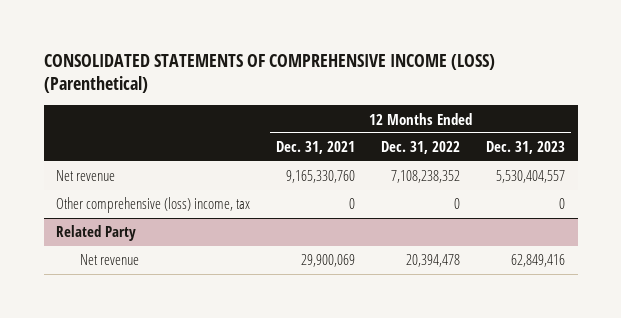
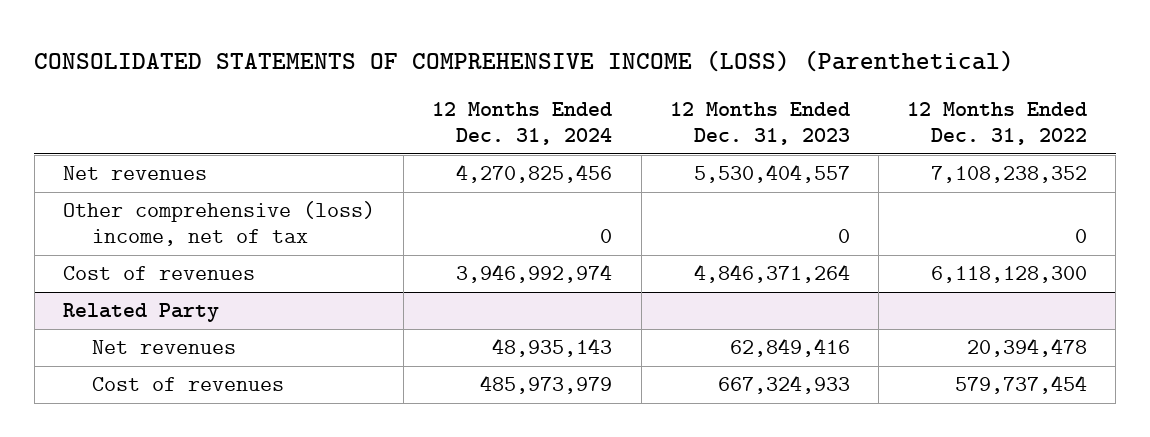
[276,141,356,155] Dec. 31, 2021 -> none
none -> [432,102,613,145] 12 Months Ended Dec. 31, 2024
[56,170,116,182] Net revenue -> [62,166,207,181] Net revenues
[56,197,251,214] Other comprehensive (loss) income, tax -> [62,201,375,247] Other comprehensive (loss) income, net of tax
none -> [62,266,255,281] Cost of revenues
[80,254,140,266] Net revenue -> [91,340,236,355] Net revenues
none -> [91,377,284,392] Cost of revenues

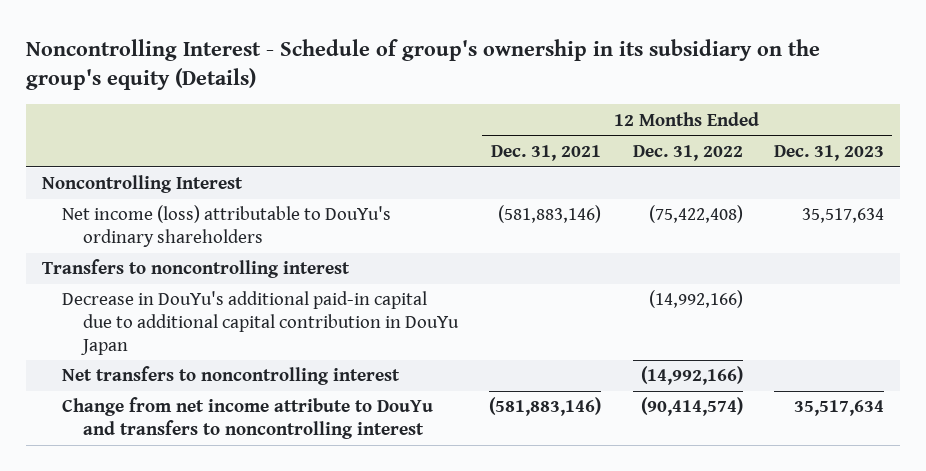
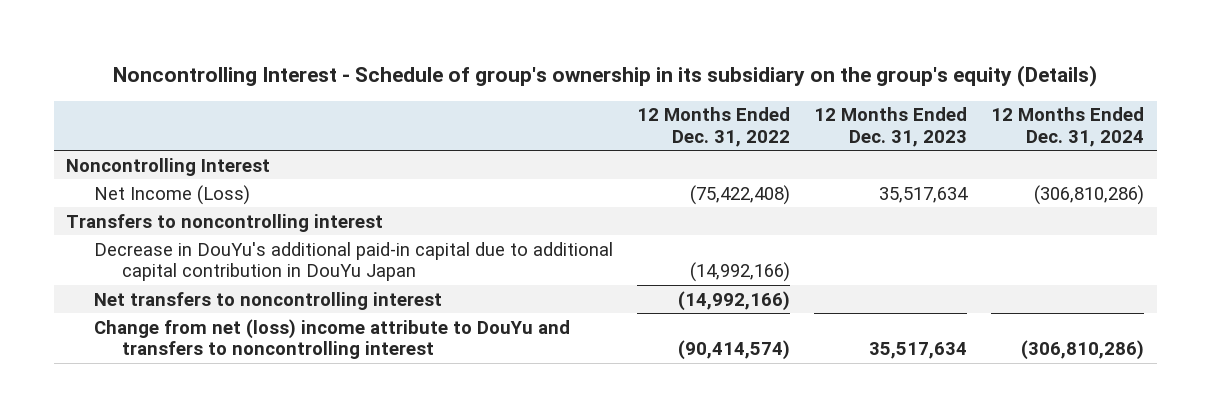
[491,144,602,161] Dec. 31, 2021 -> none
none -> [991,107,1145,147] 12 Months Ended Dec. 31, 2024
[62,205,392,248] Net income (loss) attributable to DouYu's ordinary shareholders -> [93,184,250,205] Net Income (Loss)
[62,397,434,440] Change from net income attribute to DouYu and transfers to noncontrolling interest -> [93,318,570,360] Change from net (loss) income attribute to DouYu and transfers to noncontrolling interest

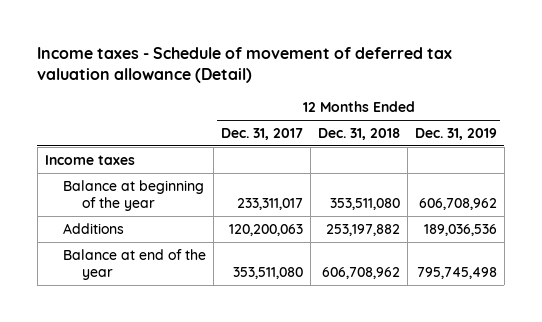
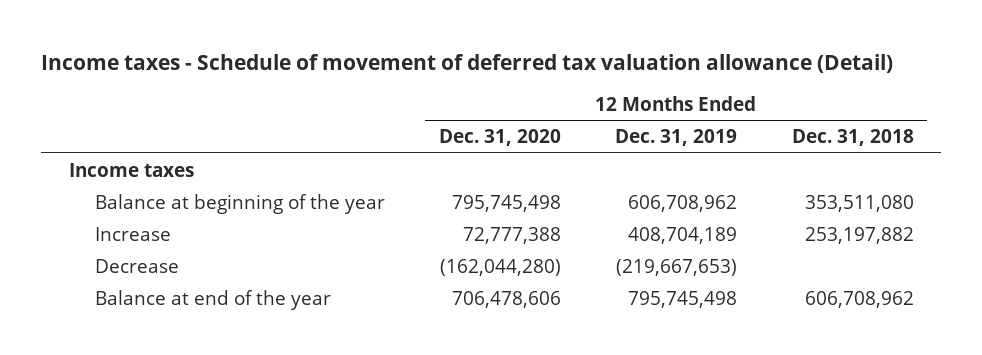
[221,127,304,140] Dec. 31, 2017 -> none
none -> [439,129,562,147] Dec. 31, 2020
[63,222,125,234] Additions -> none
none -> [94,226,171,241] Increase
none -> [94,258,179,273] Decrease

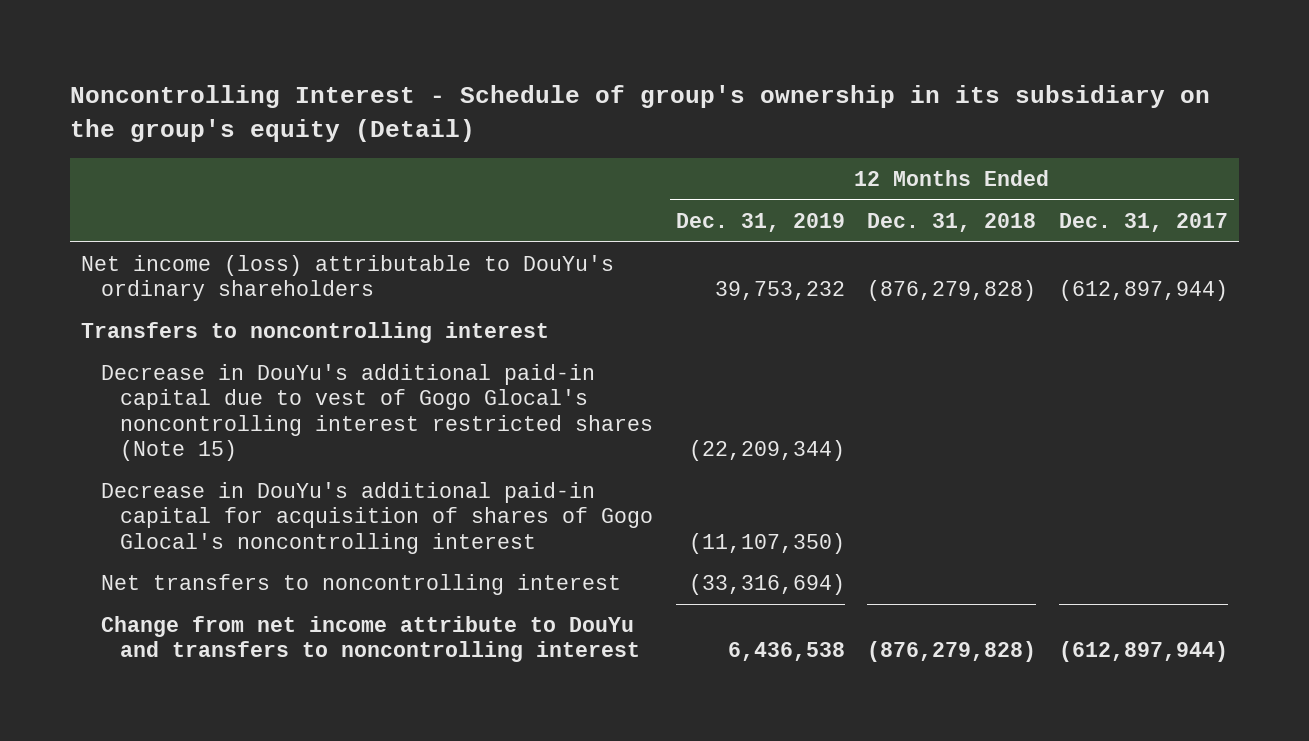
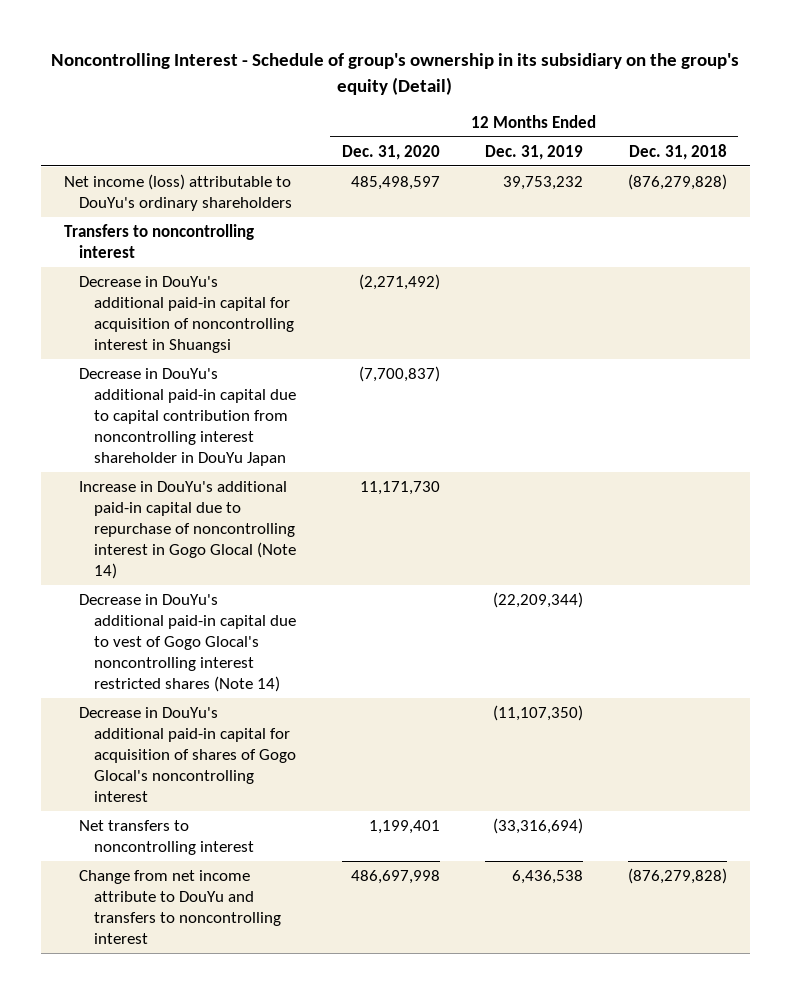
[1058,212,1228,232] Dec. 31, 2017 -> none
none -> [341,144,440,160] Dec. 31, 2020
none -> [79,275,295,354] Decrease in DouYu's additional paid-in capital for acquisition of noncontrolling interest in Shuangsi
none -> [79,367,297,467] Decrease in DouYu's additional paid-in capital due to capital contribution from noncontrolling interest shareholder in DouYu Japan
none -> [79,480,297,580] Increase in DouYu's additional paid-in capital due to repurchase of noncontrolling interest in Gogo Glocal (Note 14)
[100,363,654,462] Decrease in DouYu's additional paid-in capital due to vest of Gogo Glocal's noncontrolling interest restricted shares (Note 15) -> [79,593,297,693] Decrease in DouYu's additional paid-in capital due to vest of Gogo Glocal's noncontrolling interest restricted shares (Note 14)

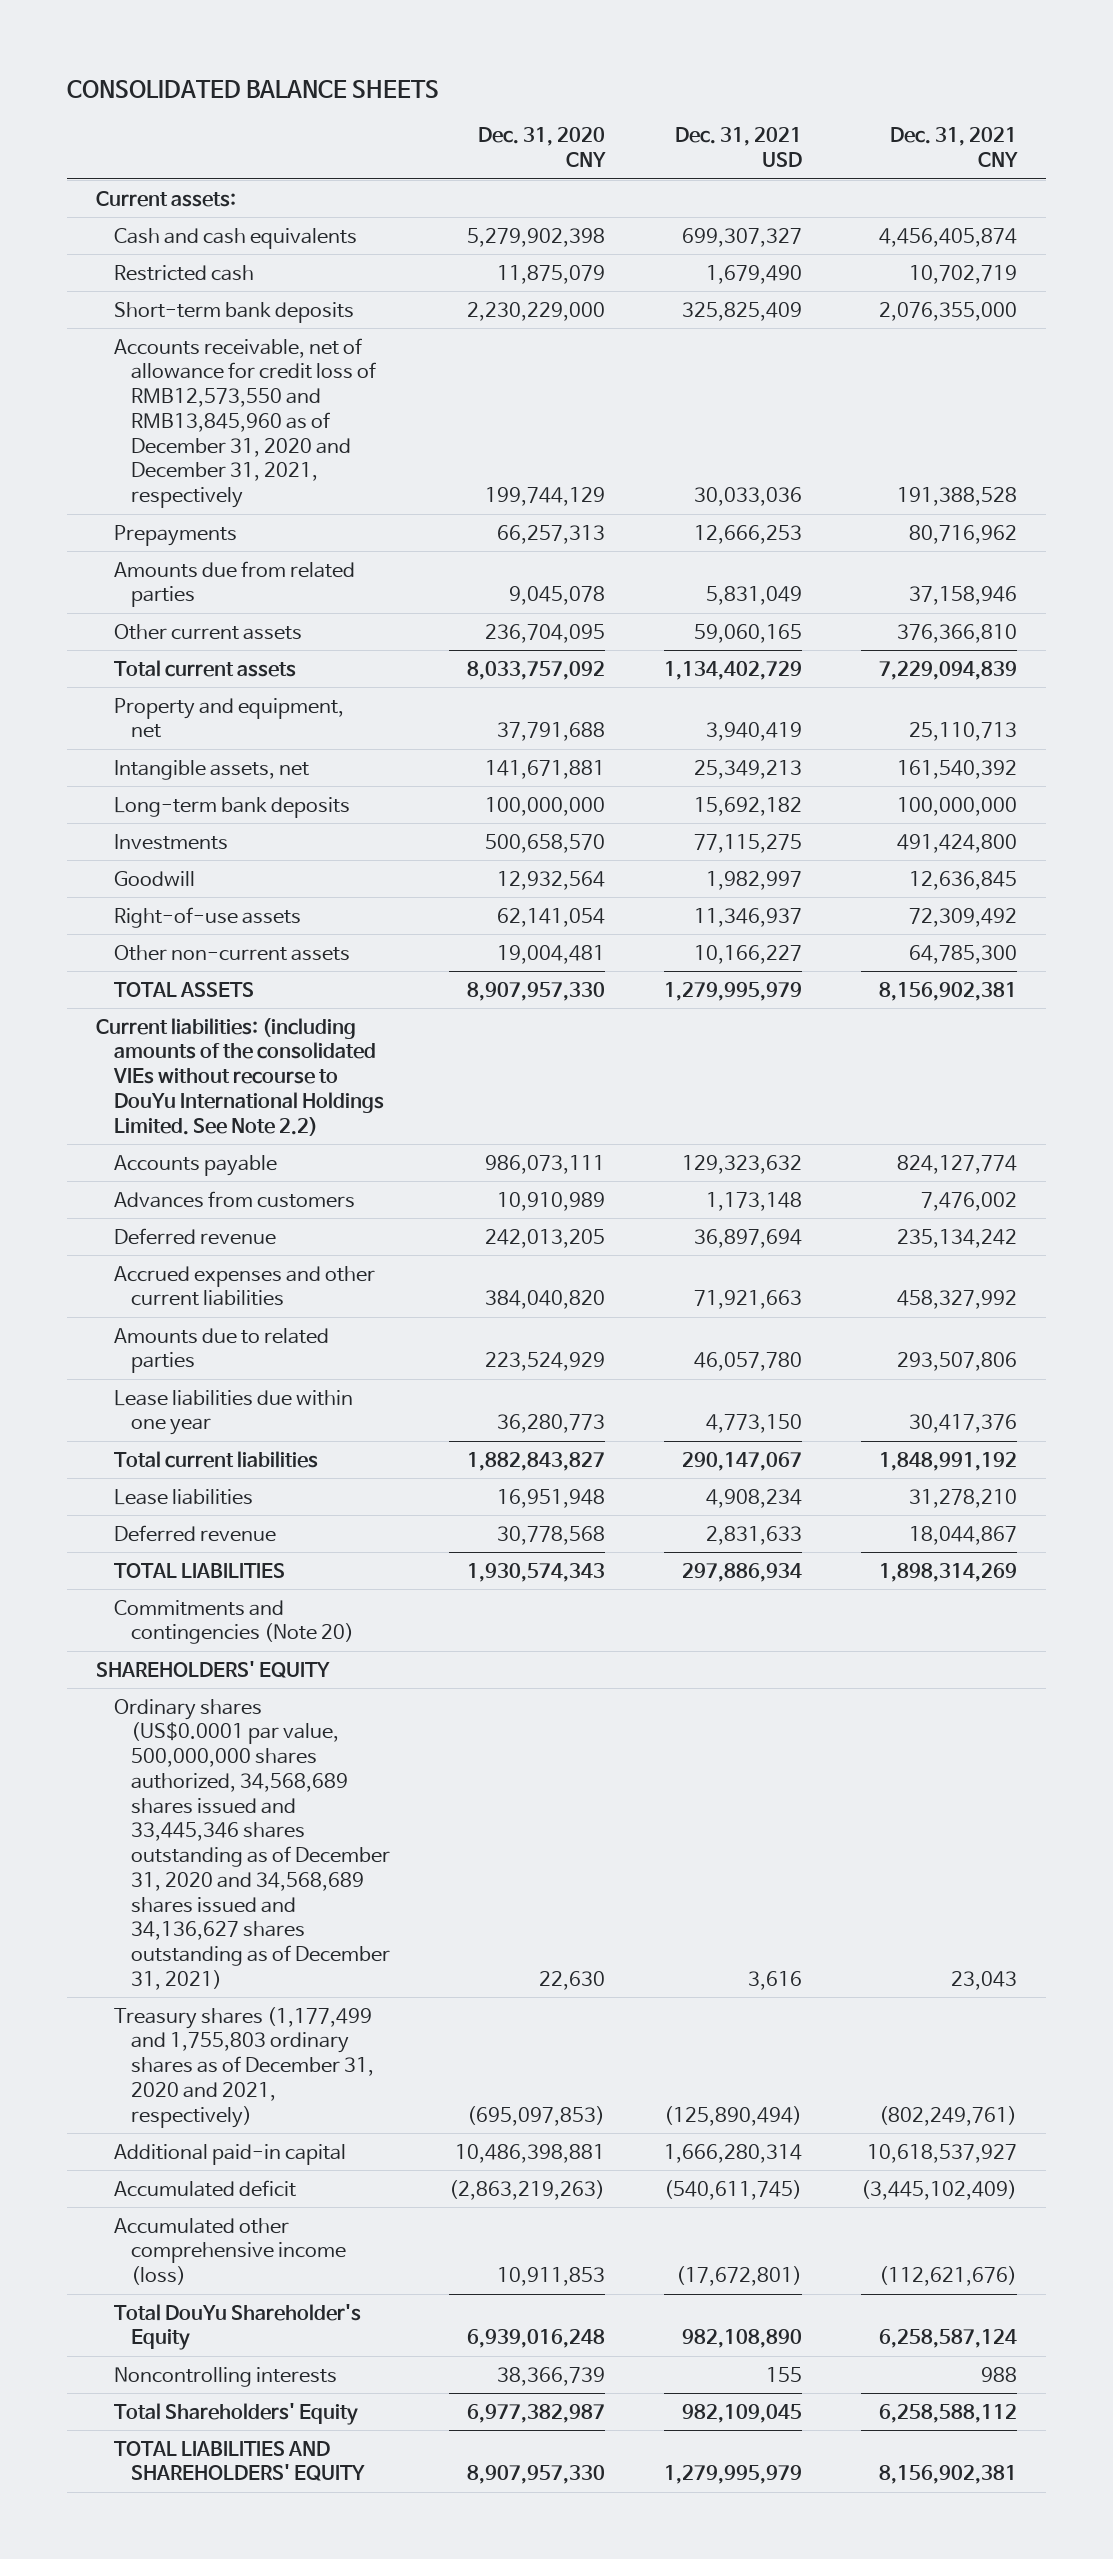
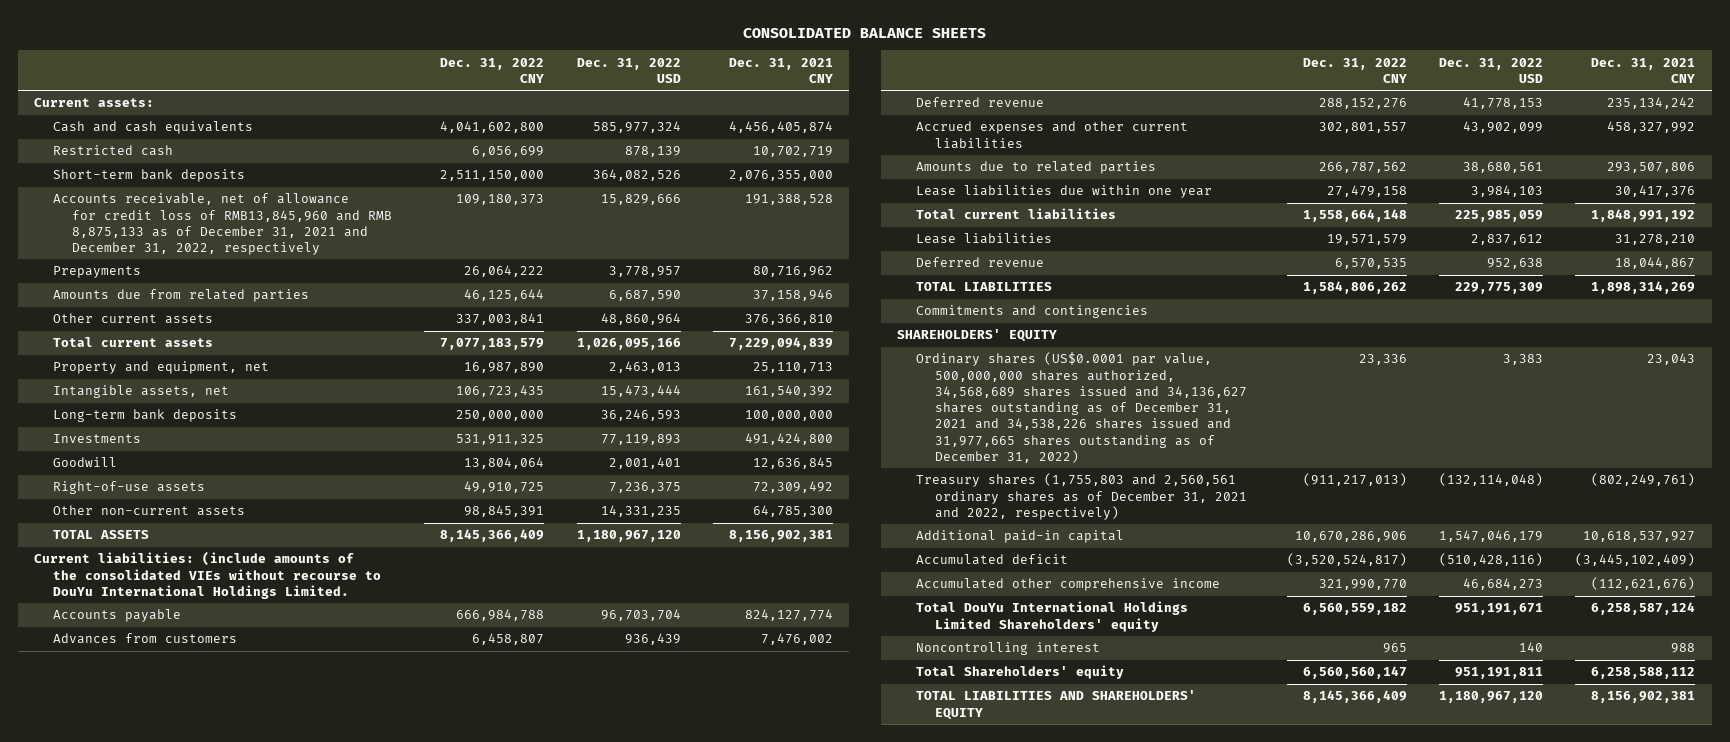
[478,127,607,168] Dec. 31, 2020 CNY -> none
[674,127,802,168] Dec. 31, 2021 USD -> none
none -> [440,57,545,83] Dec. 31, 2022 CNY
none -> [576,57,681,83] Dec. 31, 2022 USD
[113,337,377,509] Accounts receivable, net of allowance for credit loss of RMB12,573,550 and RMB13,845,960 as of December 31, 2020 and December 31, 2021, respectively -> [53,193,393,256] Accounts receivable, net of allowance for credit loss of RMB13,845,960 and RMB 8,875,133 as of December 31, 2021 and December 31, 2022, respectively
[95,1017,384,1136] Current liabilities: (including amounts of the consolidated VIEs without recourse to DouYu International Holdings Limited. See Note 2.2) -> [34,552,382,599] Current liabilities: (include amounts of the consolidated VIEs without recourse to DouYu International Holdings Limited.
[113,1599,355,1645] Commitments and contingencies (Note 20) -> [915,305,1148,319] Commitments and contingencies
[113,1698,391,1990] Ordinary shares (US$0.0001 par value, 500,000,000 shares authorized, 34,568,689 shares issued and 33,445,346 shares outstanding as of December 31, 2020 and 34,568,689 shares issued and 34,136,627 shares outstanding as of December 31, 2021) -> [915,352,1247,463] Ordinary shares (US$0.0001 par value, 500,000,000 shares authorized, 34,568,689 shares issued and 34,136,627 shares outstanding as of December 31, 2021 and 34,538,226 shares issued and 31,977,665 shares outstanding as of December 31, 2022)
[113,2006,375,2128] Treasury shares (1,177,499 and 1,755,803 ordinary shares as of December 31, 2020 and 2021, respectively) -> [915,473,1247,520] Treasury shares (1,755,803 and 2,560,561 ordinary shares as of December 31, 2021 and 2022, respectively)
[113,2217,347,2286] Accumulated other comprehensive income (loss) -> [915,578,1220,592] Accumulated other comprehensive income
[113,2303,361,2351] Total DouYu Shareholder's Equity -> [915,601,1188,632] Total DouYu International Holdings Limited Shareholders' equity
[113,2366,337,2387] Noncontrolling interests -> [915,642,1100,656] Noncontrolling interest
[113,2402,358,2425] Total Shareholders' Equity -> [915,665,1124,680] Total Shareholders' equity

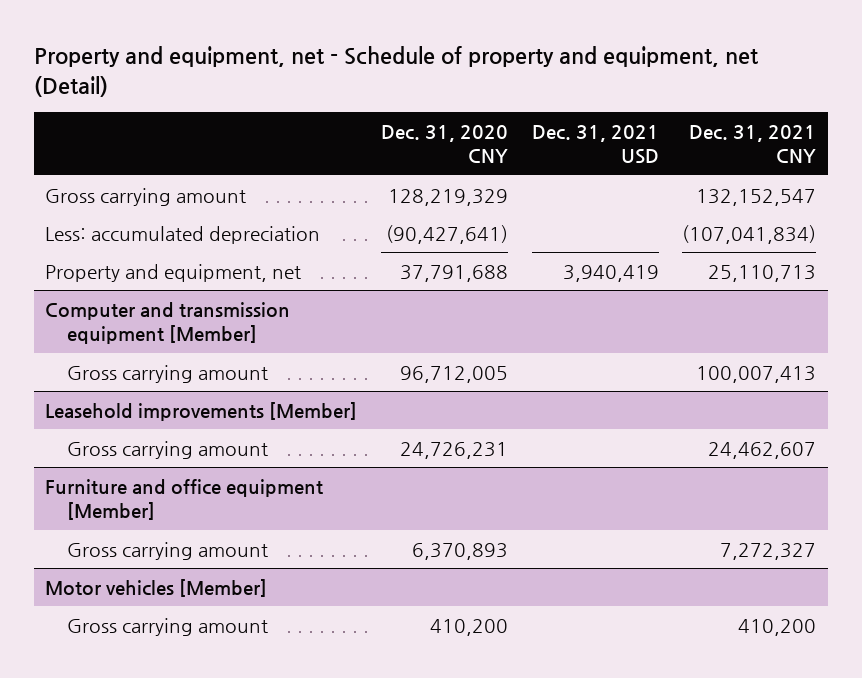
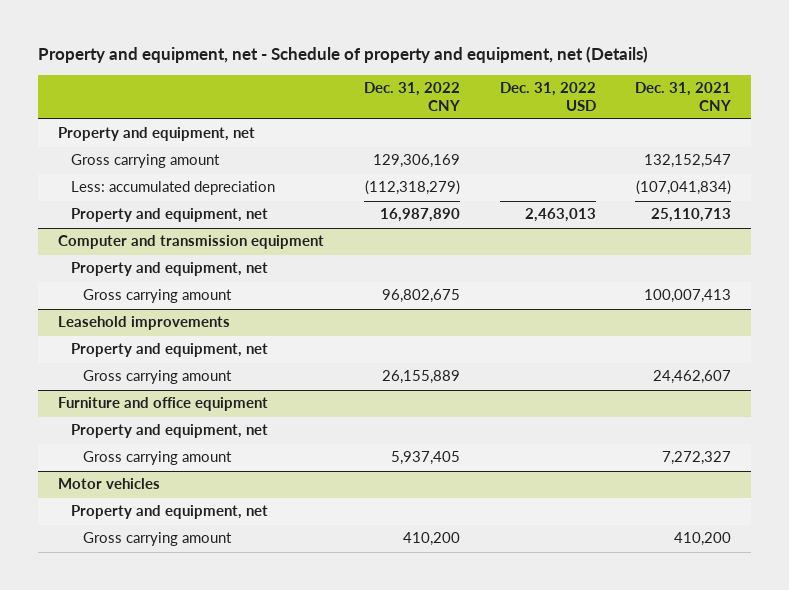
[33,46,758,98] Property and equipment, net - Schedule of property and equipment, net (Detail) -> [38,46,649,64] Property and equipment, net - Schedule of property and equipment, net (Details)
[381,125,509,164] Dec. 31, 2020 CNY -> none
[531,125,659,165] Dec. 31, 2021 USD -> none
none -> [363,82,460,111] Dec. 31, 2022 CNY
none -> [499,82,596,111] Dec. 31, 2022 USD
none -> [58,127,256,142] Property and equipment, net
[45,301,291,345] Computer and transmission equipment [Member] -> [58,235,325,250] Computer and transmission equipment
none -> [70,262,268,277] Property and equipment, net
[45,401,358,421] Leasehold improvements [Member] -> [58,316,231,331] Leasehold improvements
none -> [70,343,268,358] Property and equipment, net
[45,478,324,521] Furniture and office equipment [Member] -> [58,397,269,412] Furniture and office equipment
none -> [70,424,268,439] Property and equipment, net
[45,578,268,597] Motor vehicles [Member] -> [58,478,161,490] Motor vehicles
none -> [70,505,268,520] Property and equipment, net

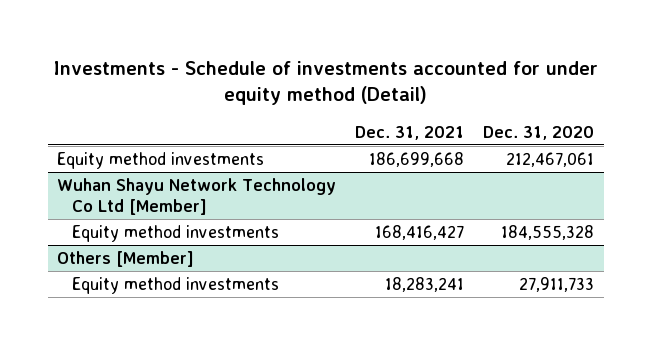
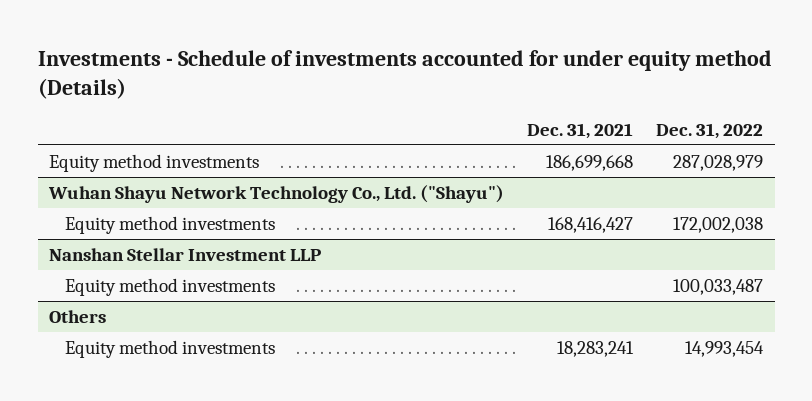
[53,60,598,106] Investments - Schedule of investments accounted for under equity method (Detail) -> [37,50,772,100] Investments - Schedule of investments accounted for under equity method (Details)
[483,125,595,140] Dec. 31, 2020 -> none
none -> [656,122,764,139] Dec. 31, 2022
[57,177,337,215] Wuhan Shayu Network Technology Co Ltd [Member] -> [48,184,505,203] Wuhan Shayu Network Technology Co., Ltd. ("Shayu")
none -> [49,247,322,261] Nanshan Stellar Investment LLP
none -> [65,277,276,296] Equity method investments
[57,250,195,267] Others [Member] -> [49,309,107,323] Others

